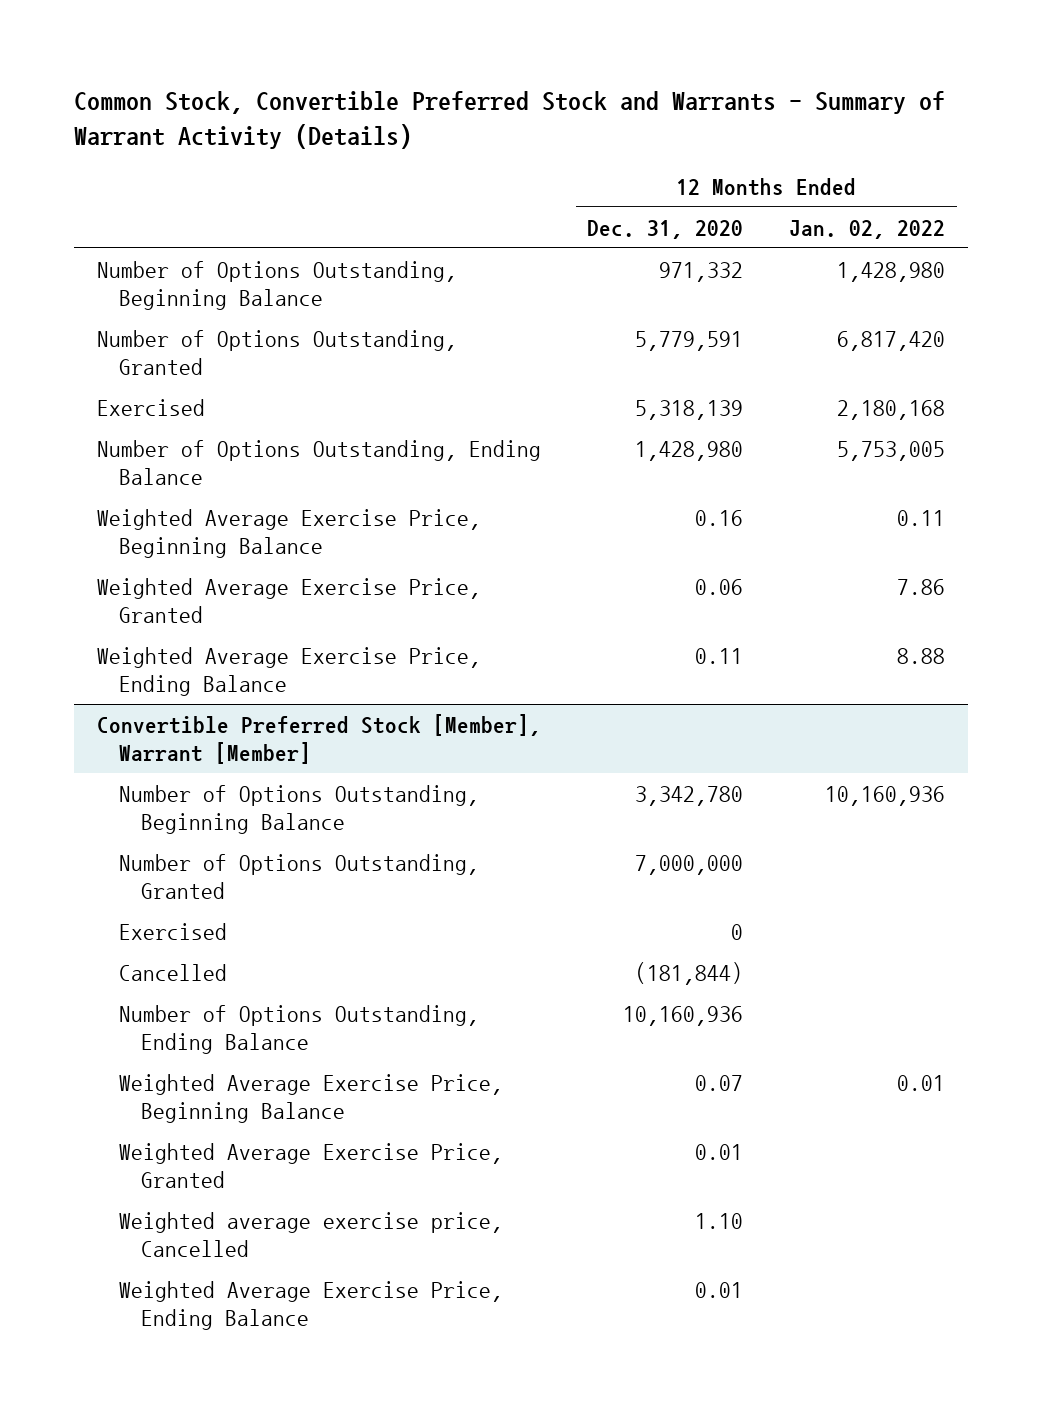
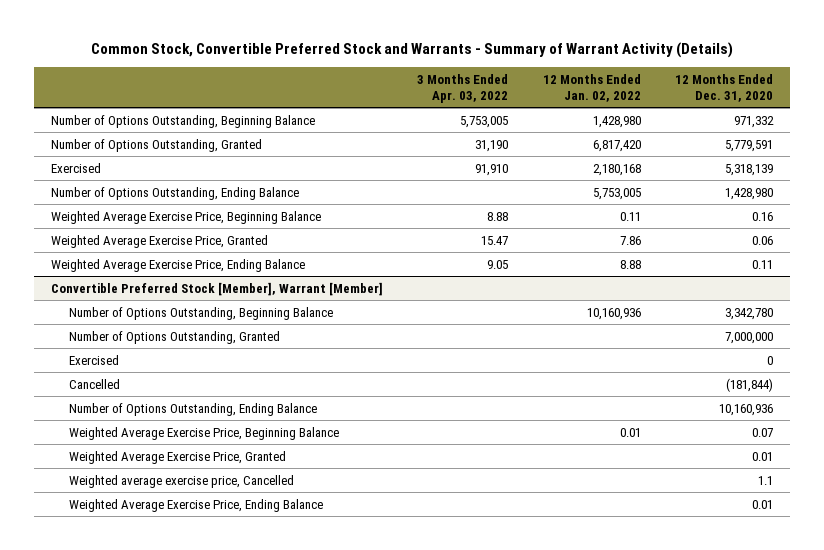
none -> [417,73,509,103] 3 Months Ended Apr. 03, 2022
[695,1212,744,1229] 1.10 -> [757,475,773,485] 1.1

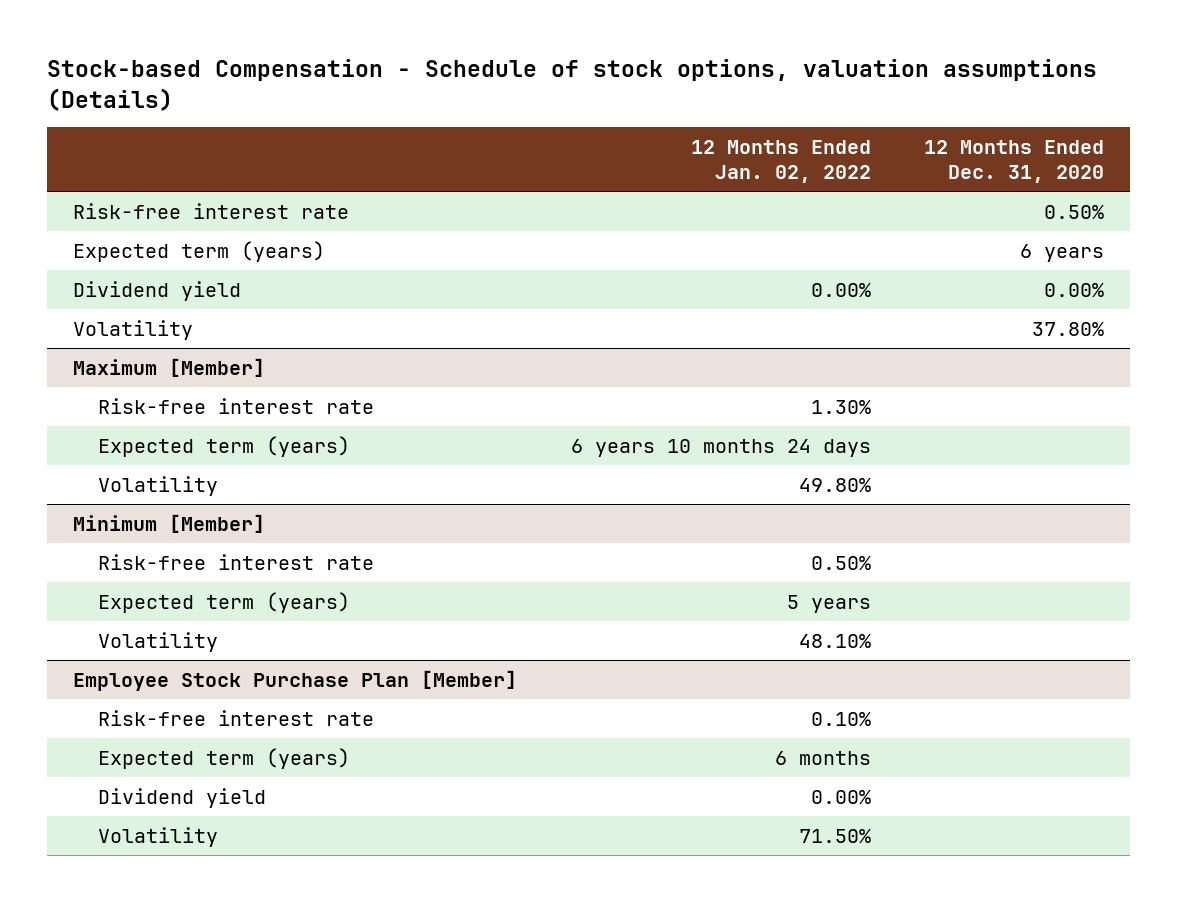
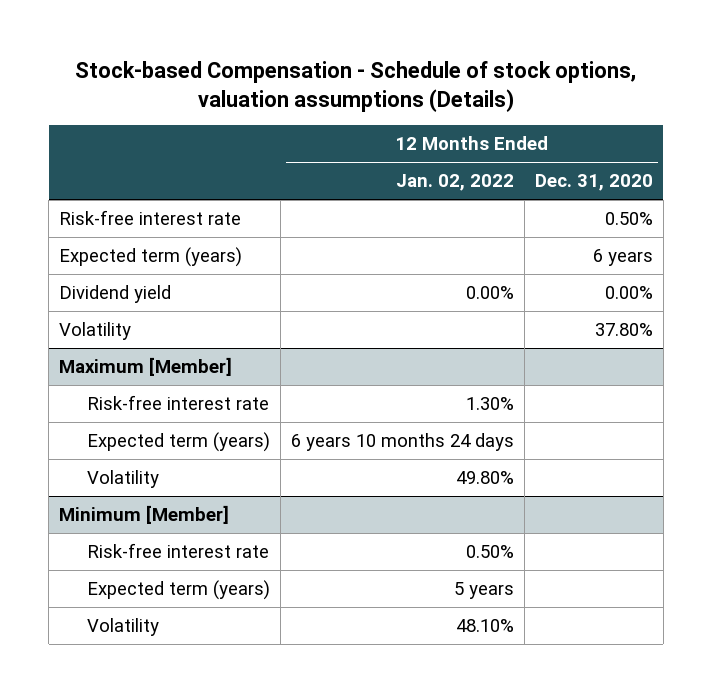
[73,669,518,691] Employee Stock Purchase Plan [Member] -> none
[98,709,375,726] Risk-free interest rate -> none
[98,747,351,769] Expected term (years) -> none
[98,787,267,808] Dividend yield -> none
[98,826,219,847] Volatility -> none

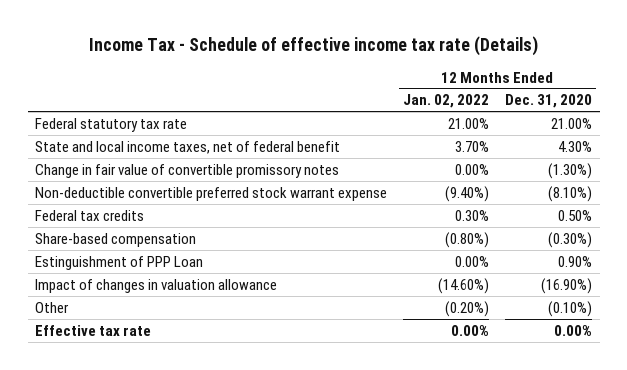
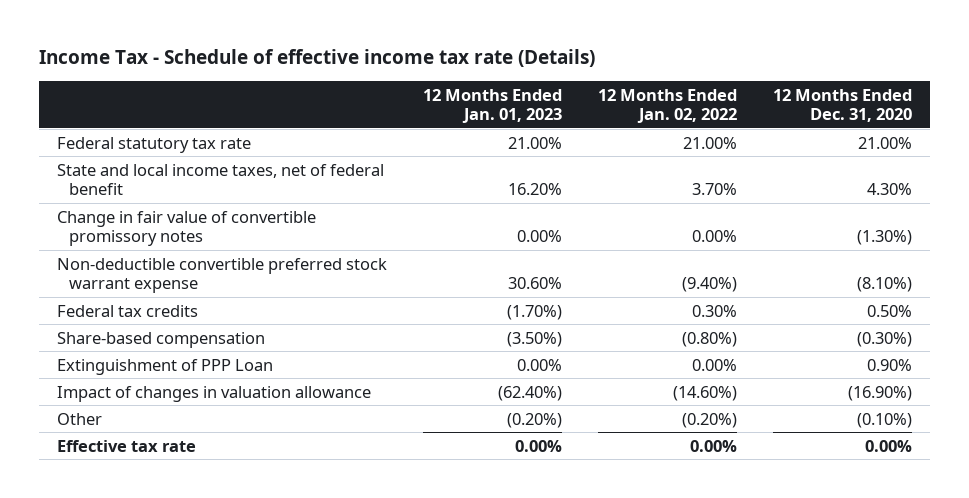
none -> [422,88,562,123] 12 Months Ended Jan. 01, 2023
[35,255,204,270] Estinguishment of PPP Loan -> [56,358,273,375] Extinguishment of PPP Loan

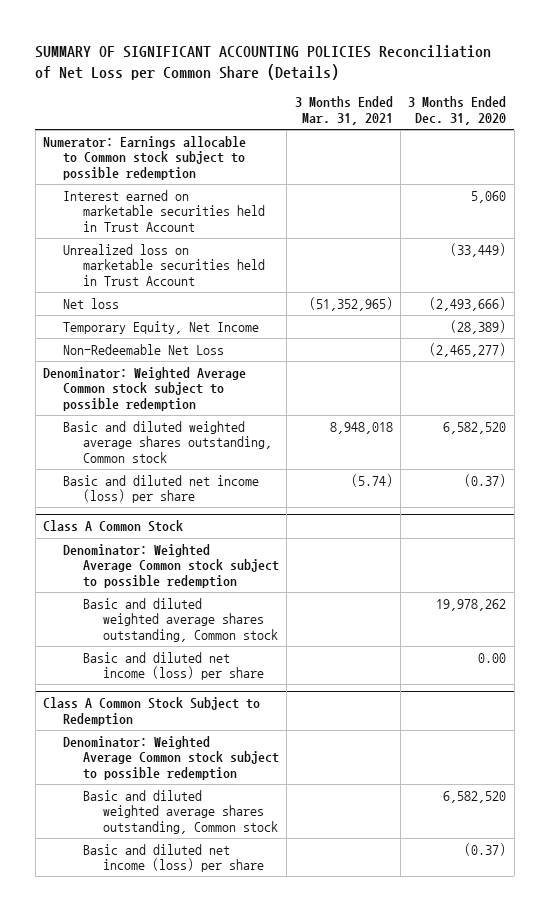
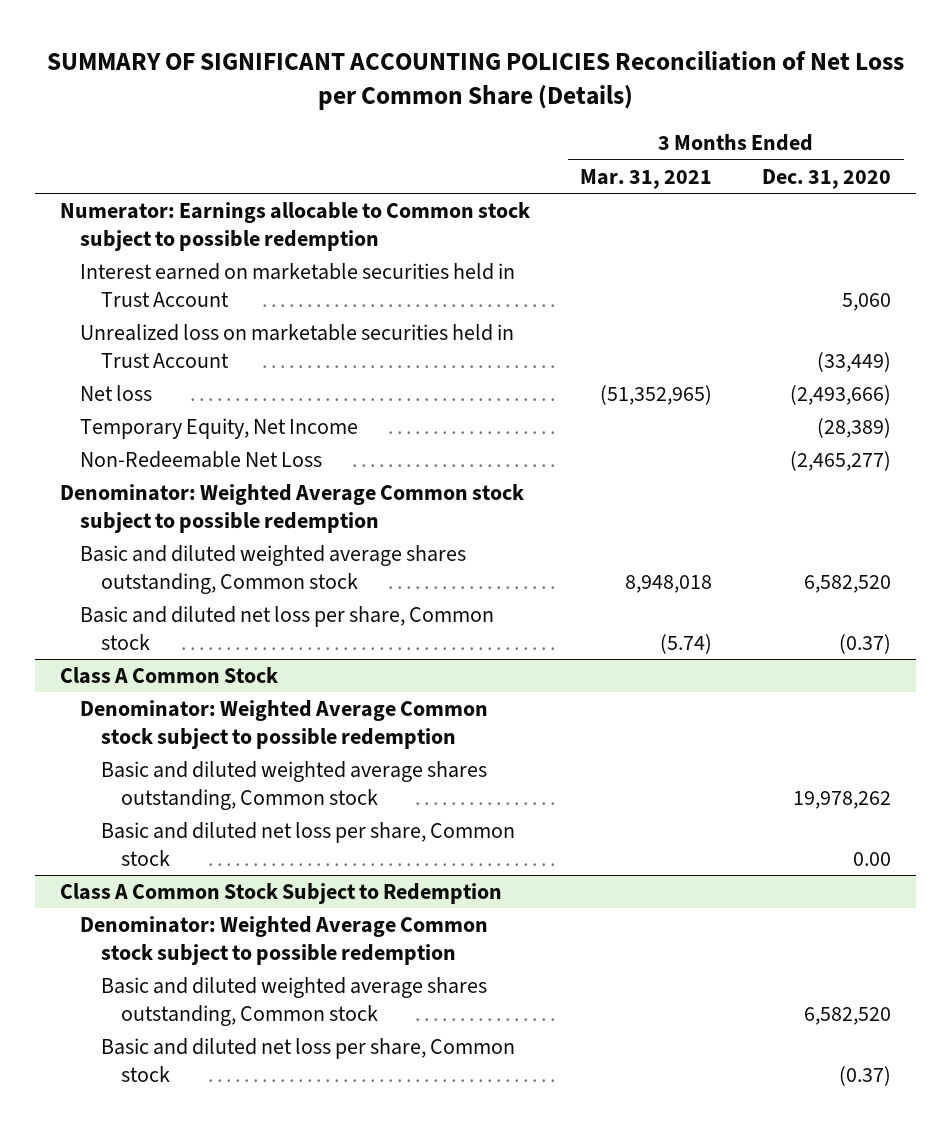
[63,474,260,504] Basic and diluted net income (loss) per share -> [80,606,495,650] Basic and diluted net loss per share, Common stock
[83,651,264,681] Basic and diluted net income (loss) per share -> [100,822,515,866] Basic and diluted net loss per share, Common stock
[83,843,264,873] Basic and diluted net income (loss) per share -> [100,1038,515,1082] Basic and diluted net loss per share, Common stock

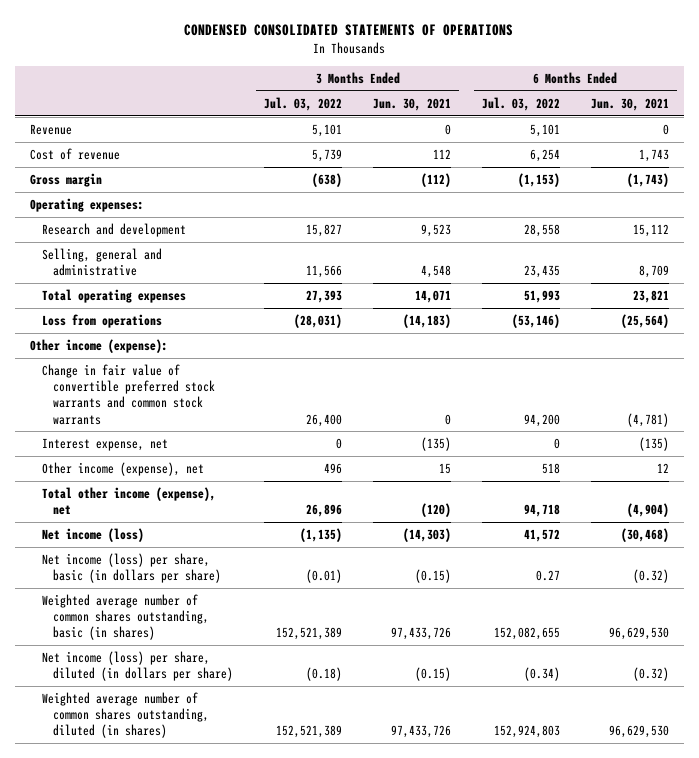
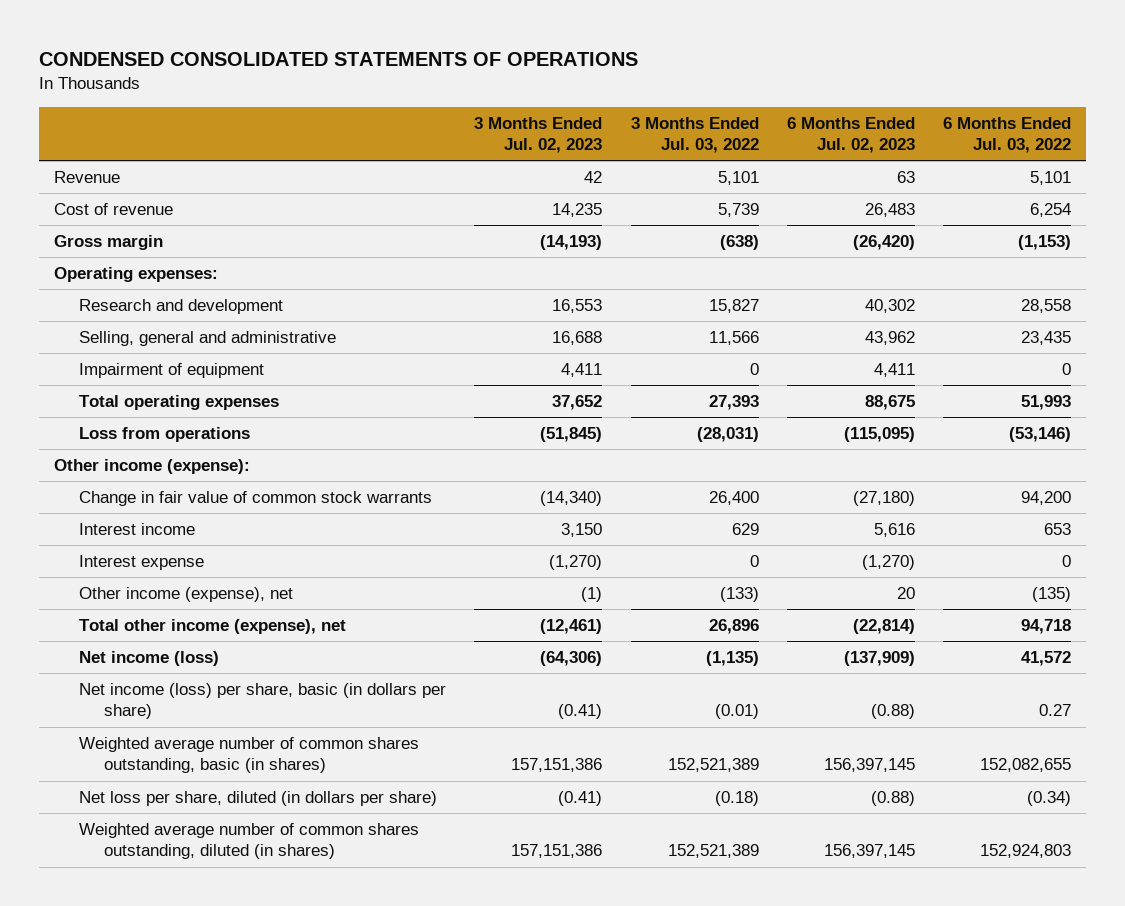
[373,97,452,111] Jun. 30, 2021 -> none
[590,97,669,111] Jun. 30, 2021 -> none
none -> [474,116,603,153] 3 Months Ended Jul. 02, 2023
none -> [787,116,916,153] 6 Months Ended Jul. 02, 2023
none -> [78,363,264,379] Impairment of equipment
[41,364,216,425] Change in fair value of convertible preferred stock warrants and common stock warrants -> [78,491,432,507] Change in fair value of common stock warrants
none -> [78,523,195,536] Interest income
[41,438,168,452] Interest expense, net -> [78,555,204,571] Interest expense
[324,463,343,475] 496 -> [719,587,759,603] (133)
[541,463,560,475] 518 -> [1032,587,1072,603] (135)
[41,651,234,682] Net income (loss) per share, diluted (in dollars per share) -> [78,791,437,807] Net loss per share, diluted (in dollars per share)

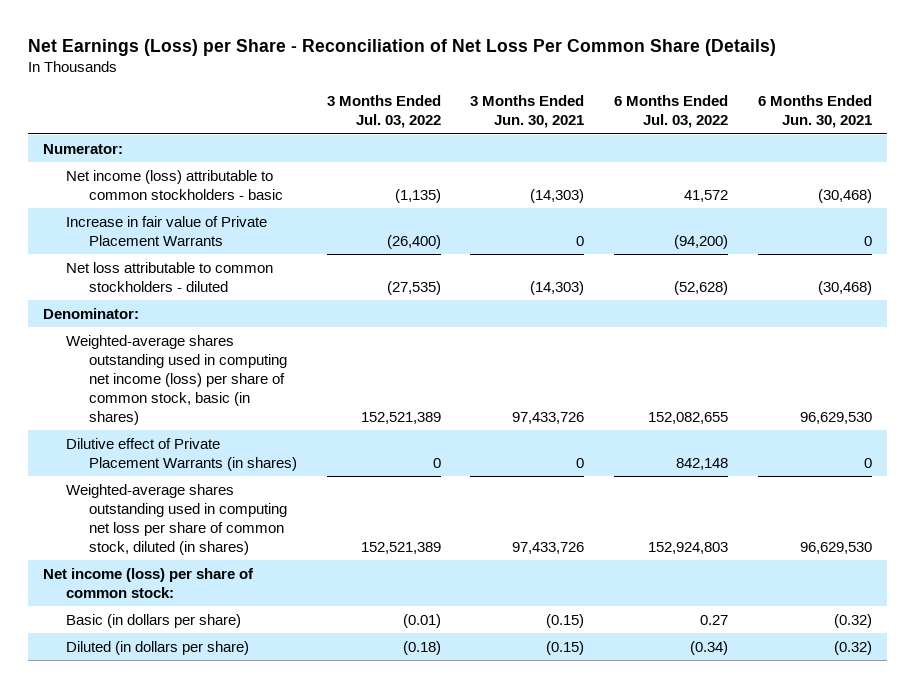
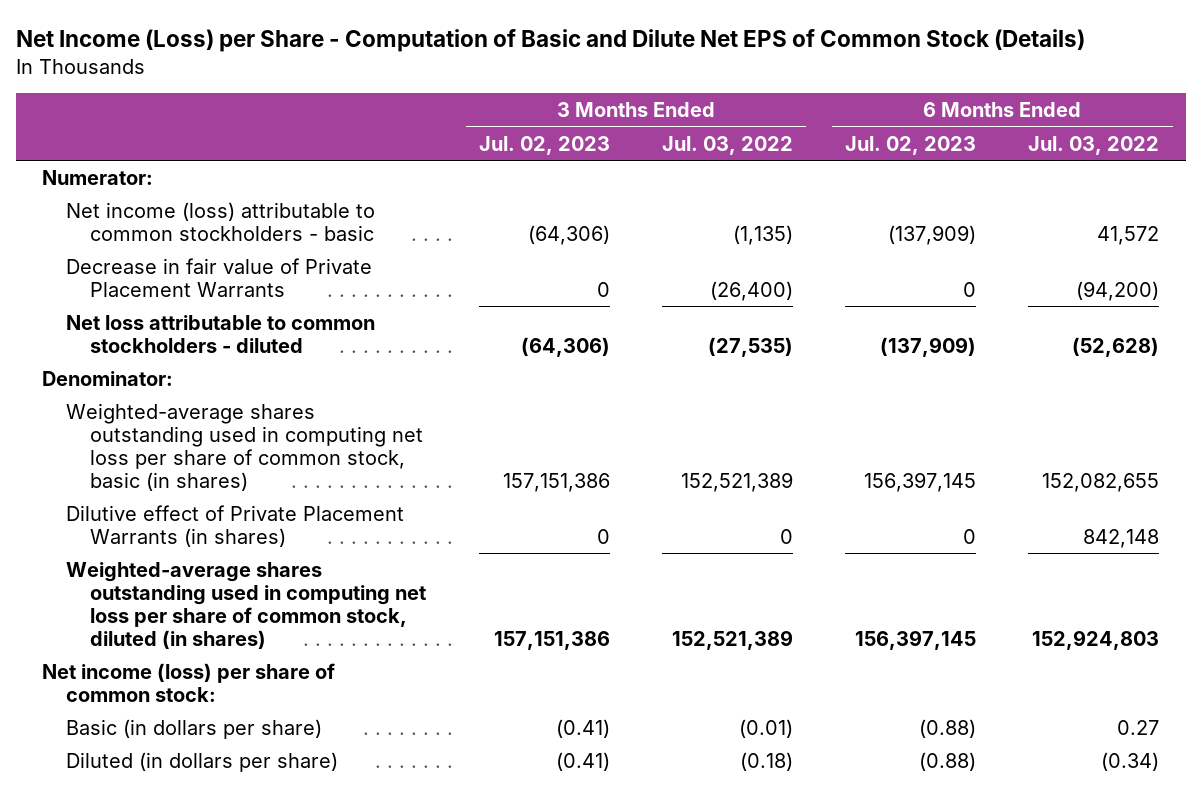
[28,38,777,56] Net Earnings (Loss) per Share - Reconciliation of Net Loss Per Common Share (Details) -> [16,28,1086,52] Net Income (Loss) per Share - Computation of Basic and Dilute Net EPS of Common Stock (Details)
[470,95,585,129] 3 Months Ended Jun. 30, 2021 -> none
[757,95,872,129] 6 Months Ended Jun. 30, 2021 -> none
none -> [478,135,610,155] Jul. 02, 2023
none -> [845,135,977,155] Jul. 02, 2023
[66,215,268,246] Increase in fair value of Private Placement Warrants -> [66,257,373,297] Decrease in fair value of Private Placement Warrants
[66,334,287,425] Weighted-average shares outstanding used in computing net income (loss) per share of common stock, basic (in shares) -> [66,402,424,491] Weighted-average shares outstanding used in computing net loss per share of common stock, basic (in shares)

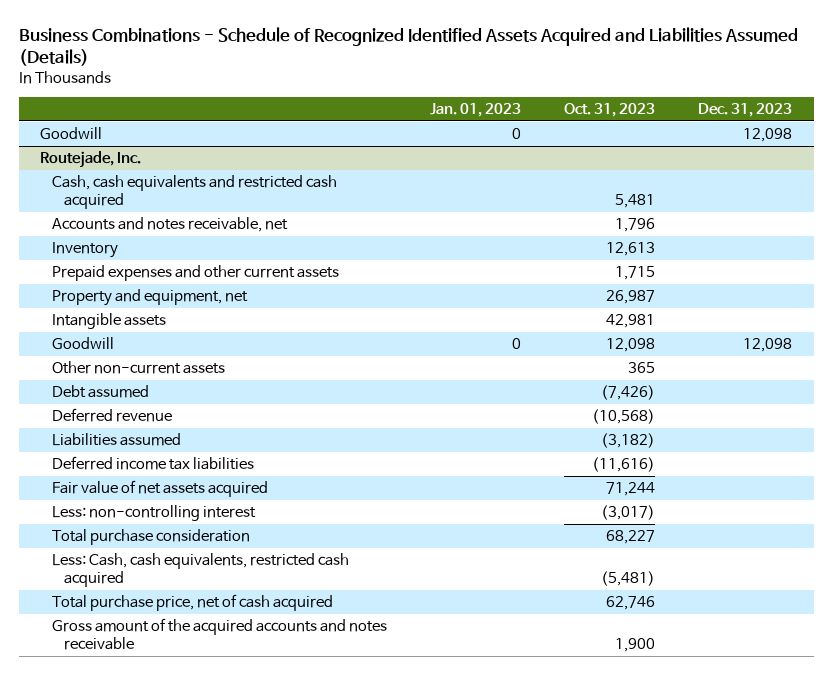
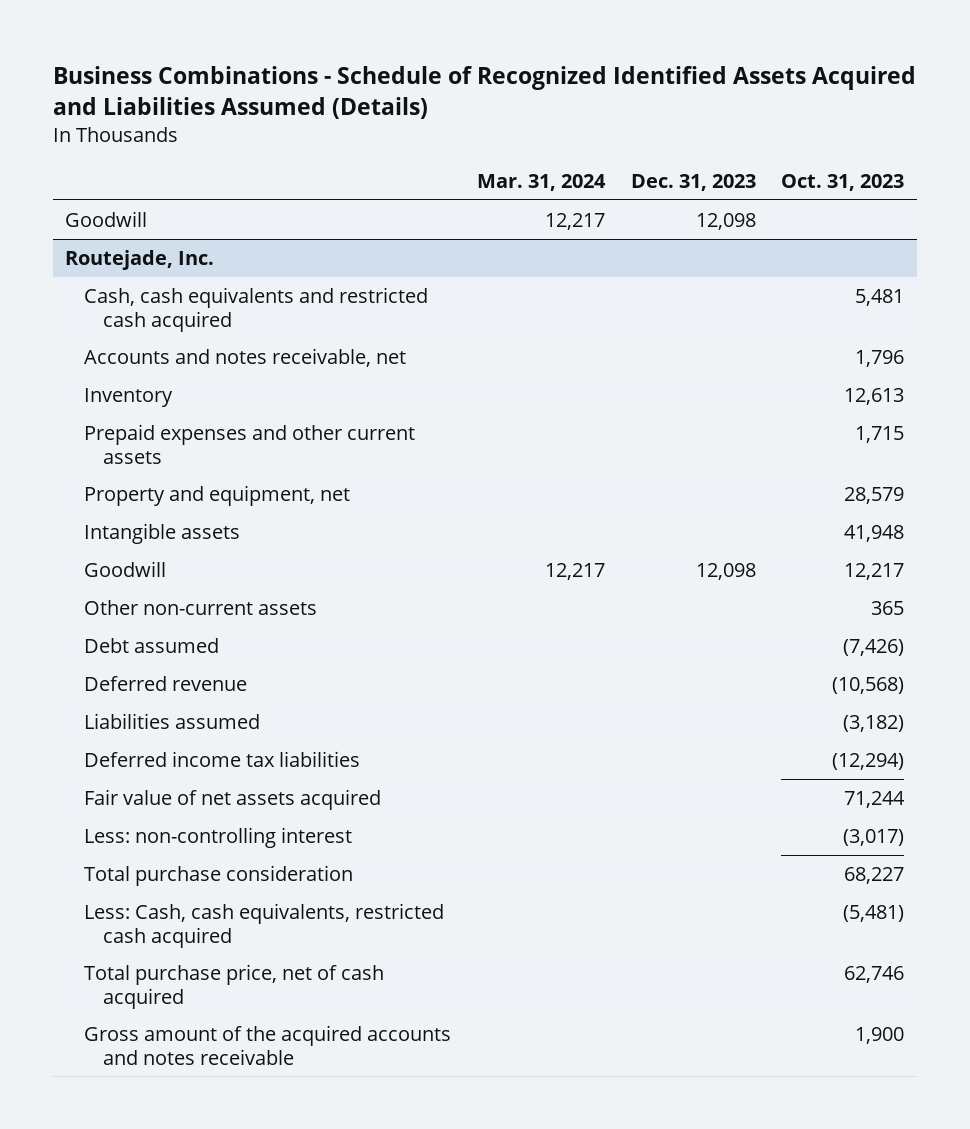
[430,102,522,117] Jan. 01, 2023 -> none
none -> [477,173,607,191] Mar. 31, 2024
[606,289,656,304] 26,987 -> [844,487,905,505] 28,579
[606,313,656,328] 42,981 -> [844,525,905,543] 41,948
[606,337,656,352] 12,098 -> [844,563,905,581] 12,217
[592,456,656,472] (11,616) -> [832,753,905,771] (12,294)

